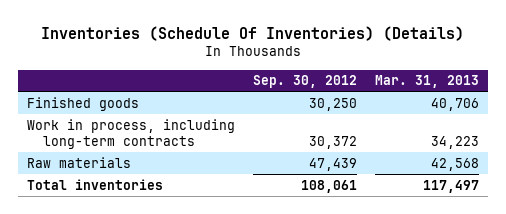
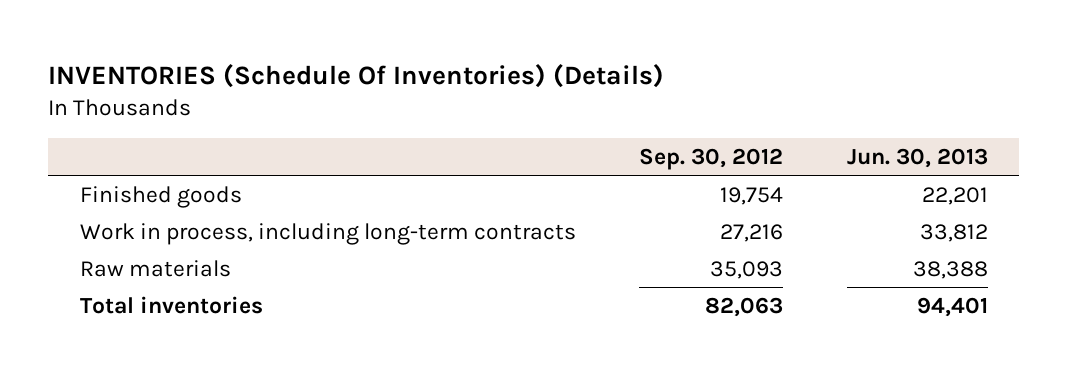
[41,25,465,41] Inventories (Schedule Of Inventories) (Details) -> [47,63,664,88] INVENTORIES (Schedule Of Inventories) (Details)
[374,75,479,89] Mar. 31, 2013 -> none
none -> [846,148,988,169] Jun. 30, 2013
[309,97,358,111] 30,250 -> [720,186,784,205] 19,754
[309,136,358,150] 30,372 -> [720,223,784,242] 27,216
[309,157,358,171] 47,439 -> [710,260,784,279] 35,093
[301,179,358,193] 108,061 -> [705,296,784,317] 82,063

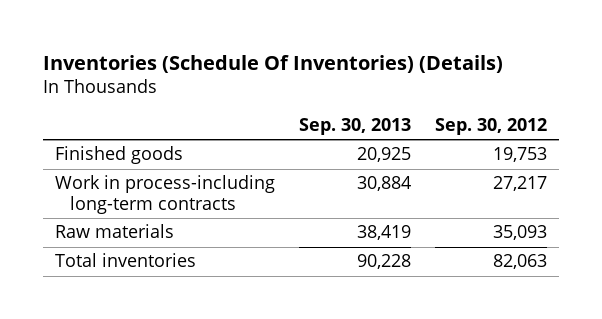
[47,63,664,88] INVENTORIES (Schedule Of Inventories) (Details) -> [43,55,504,74] Inventories (Schedule Of Inventories) (Details)
[846,148,988,169] Jun. 30, 2013 -> none
none -> [299,118,412,136] Sep. 30, 2013
[720,186,784,205] 19,754 -> [493,147,548,163] 19,753
[79,222,576,245] Work in process, including long-term contracts -> [55,175,276,214] Work in process-including long-term contracts
[720,223,784,242] 27,216 -> [493,176,548,192] 27,217

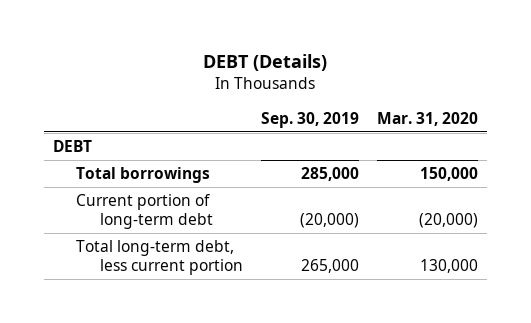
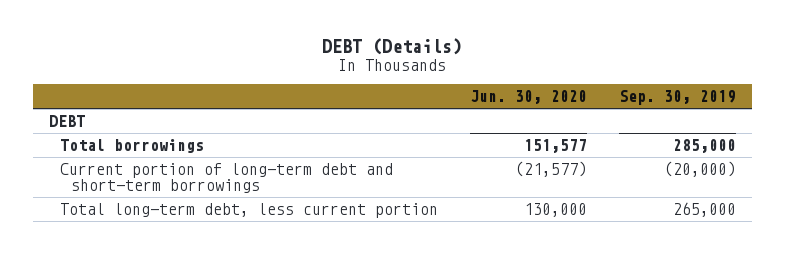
[377,111,479,126] Mar. 31, 2020 -> none
none -> [469,90,587,105] Jun. 30, 2020
[76,194,214,230] Current portion of long-term debt -> [59,163,393,193] Current portion of long-term debt and short-term borrowings

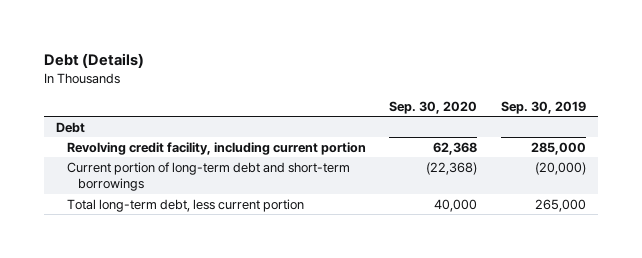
[322,38,463,56] DEBT (Details) -> [44,52,145,68] Debt (Details)
[469,90,587,105] Jun. 30, 2020 -> none
none -> [389,100,478,114] Sep. 30, 2020
[48,115,85,128] DEBT -> [56,121,86,133] Debt
[59,139,204,154] Total borrowings -> [66,141,366,155] Revolving credit facility, including current portion

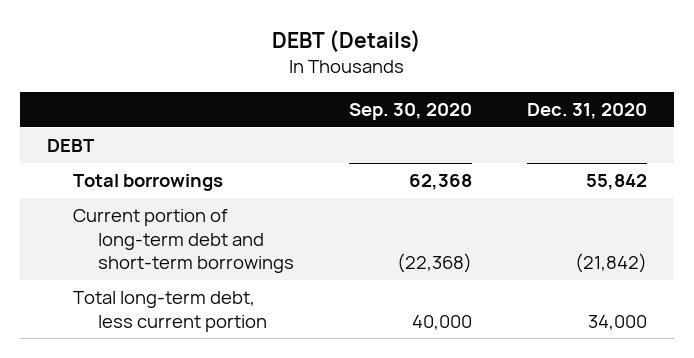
[44,52,145,68] Debt (Details) -> [272,30,422,53] DEBT (Details)
[500,100,586,114] Sep. 30, 2019 -> none
none -> [526,102,647,119] Dec. 31, 2020
[56,121,86,133] Debt -> [47,139,96,153] DEBT
[66,141,366,155] Revolving credit facility, including current portion -> [72,174,223,192] Total borrowings

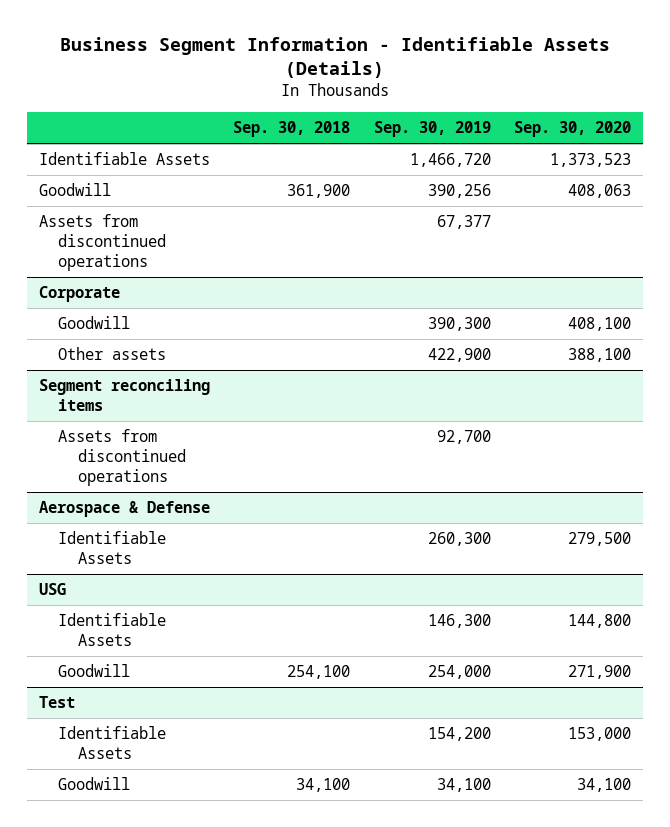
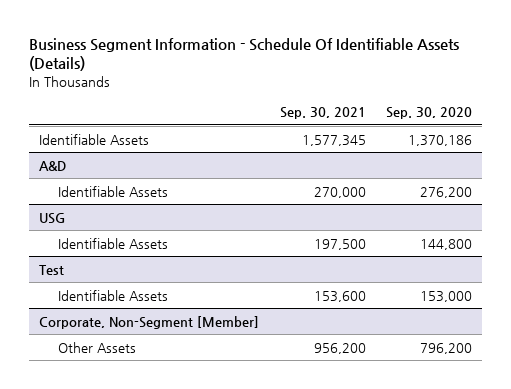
[59,36,610,79] Business Segment Information - Identifiable Assets (Details) -> [28,37,459,72] Business Segment Information - Schedule Of Identifiable Assets (Details)
[233,120,351,137] Sep. 30, 2018 -> none
[373,120,491,137] Sep. 30, 2019 -> none
none -> [279,107,366,120] Sep. 30, 2021
[38,183,111,197] Goodwill -> none
[38,214,167,271] Assets from discontinued operations -> none
[38,286,120,303] Corporate -> none
[58,316,131,330] Goodwill -> none
[58,347,167,361] Other assets -> none
[38,379,210,412] Segment reconciling items -> none
[58,429,187,486] Assets from discontinued operations -> none
[38,501,210,518] Aerospace & Defense -> none
[550,153,632,168] 1,373,523 -> [408,134,473,146] 1,370,186
none -> [38,160,66,171] A&D
[568,532,632,547] 279,500 -> [420,186,473,198] 276,200
[58,664,131,678] Goodwill -> none
[58,777,131,791] Goodwill -> none
none -> [38,315,259,329] Corporate, Non-Segment [Member]
none -> [57,341,136,353] Other Assets

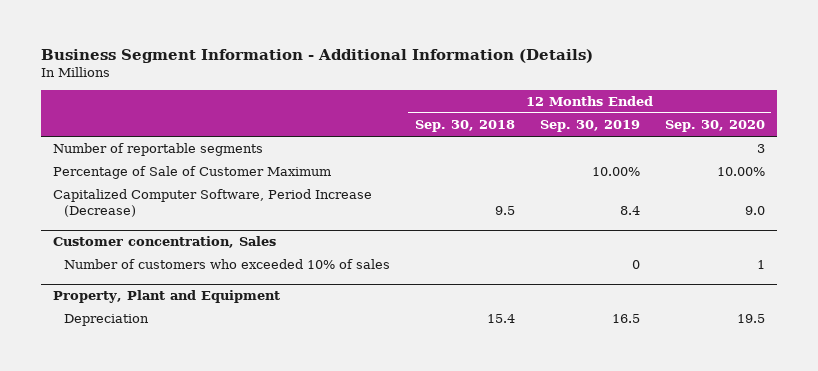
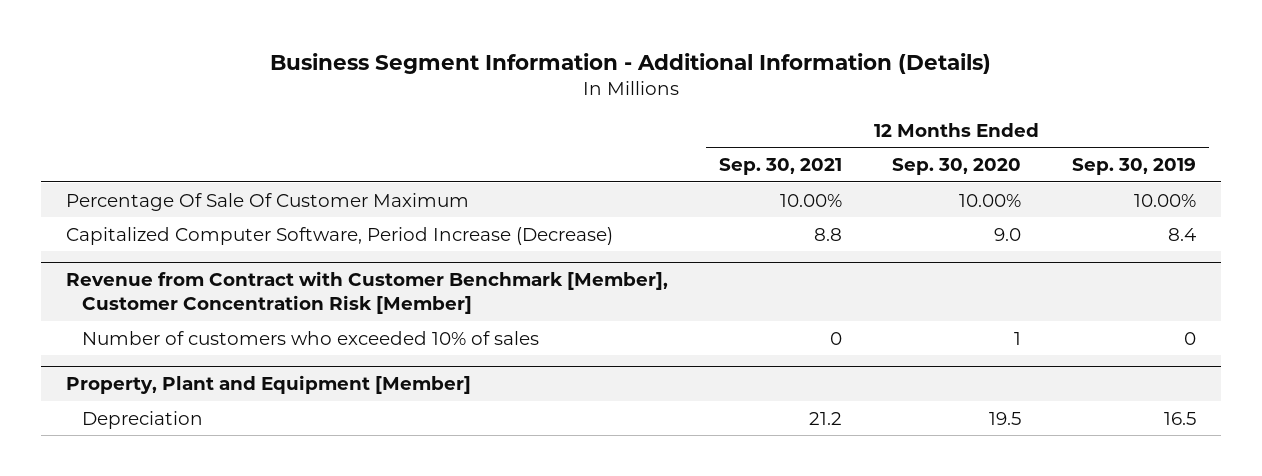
[414,120,515,133] Sep. 30, 2018 -> none
none -> [718,158,842,176] Sep. 30, 2021
[53,143,264,157] Number of reportable segments -> none
[53,166,332,180] Percentage of Sale of Customer Maximum -> [66,192,470,211] Percentage Of Sale Of Customer Maximum
[53,236,277,249] Customer concentration, Sales -> none
none -> [66,271,669,315] Revenue from Contract with Customer Benchmark [Member], Customer Concentration Risk [Member]
[53,290,281,304] Property, Plant and Equipment -> [66,375,472,395] Property, Plant and Equipment [Member]

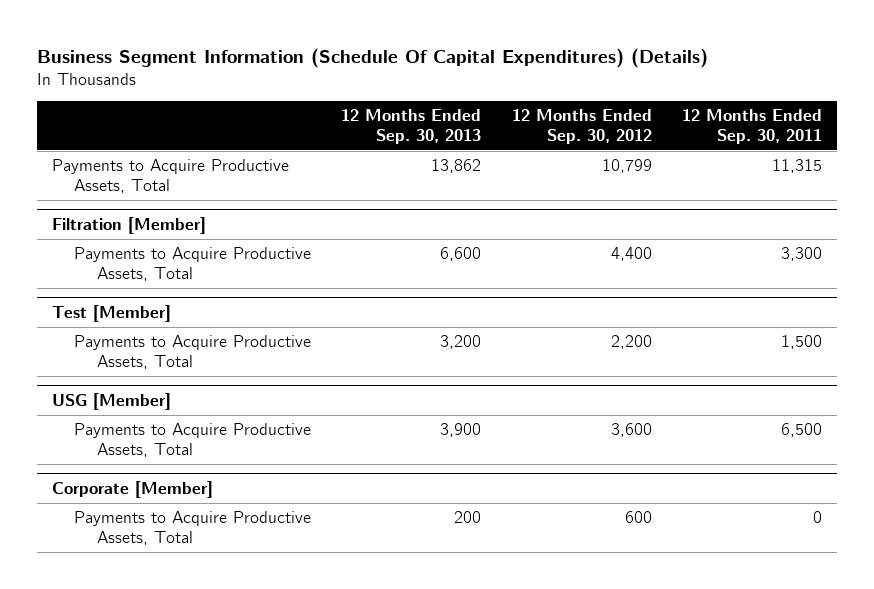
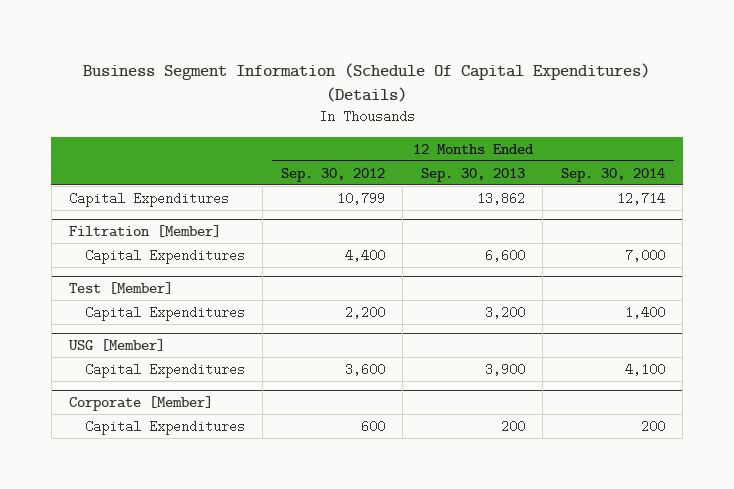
[681,109,822,145] 12 Months Ended Sep. 30, 2011 -> none
none -> [560,167,665,182] Sep. 30, 2014
[51,159,289,193] Payments to Acquire Productive Assets, Total -> [69,191,230,207] Capital Expenditures
[74,247,312,281] Payments to Acquire Productive Assets, Total -> [84,248,245,264] Capital Expenditures
[74,335,312,369] Payments to Acquire Productive Assets, Total -> [84,305,245,321] Capital Expenditures
[74,423,312,457] Payments to Acquire Productive Assets, Total -> [84,362,245,378] Capital Expenditures
[74,511,312,545] Payments to Acquire Productive Assets, Total -> [84,419,245,435] Capital Expenditures

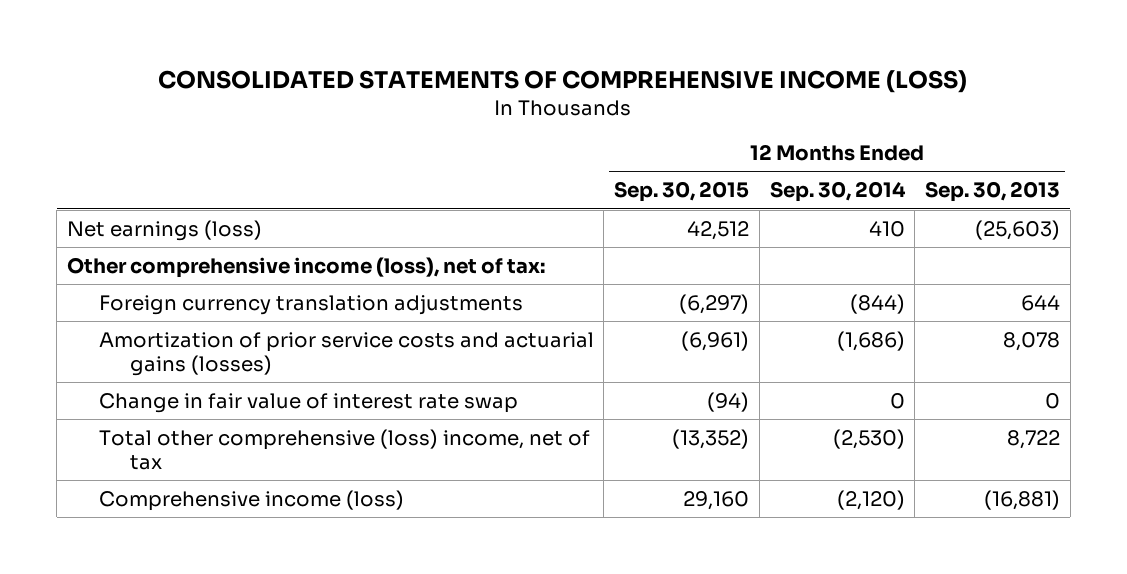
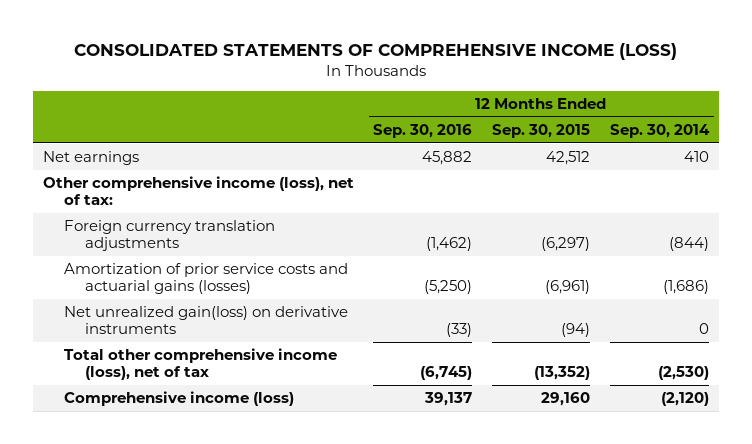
[925,181,1061,203] Sep. 30, 2013 -> none
none -> [373,123,473,138] Sep. 30, 2016
[66,219,262,241] Net earnings (loss) -> [42,151,139,166] Net earnings
[98,392,518,413] Change in fair value of interest rate swap -> none
none -> [64,306,349,335] Net unrealized gain(loss) on derivative instruments
[98,428,590,471] Total other comprehensive (loss) income, net of tax -> [64,348,338,381] Total other comprehensive income (loss), net of tax

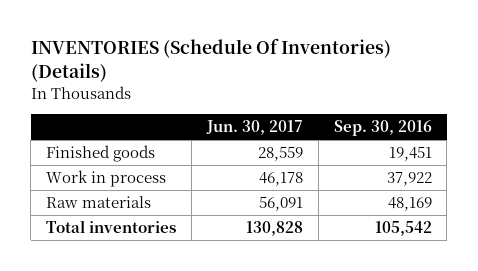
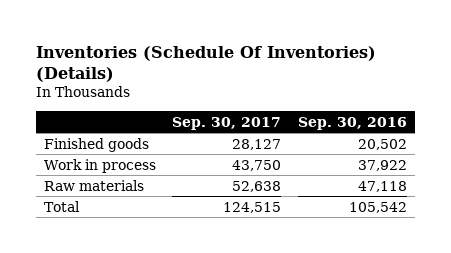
[30,38,391,82] INVENTORIES (Schedule Of Inventories) (Details) -> [36,45,377,82] Inventories (Schedule Of Inventories) (Details)
[205,119,303,135] Jun. 30, 2017 -> none
none -> [172,116,282,130] Sep. 30, 2017
[388,146,432,162] 19,451 -> [357,138,407,150] 20,502
[387,197,432,212] 48,169 -> [357,180,407,192] 47,118
[46,220,177,234] Total inventories -> [44,200,81,212] Total

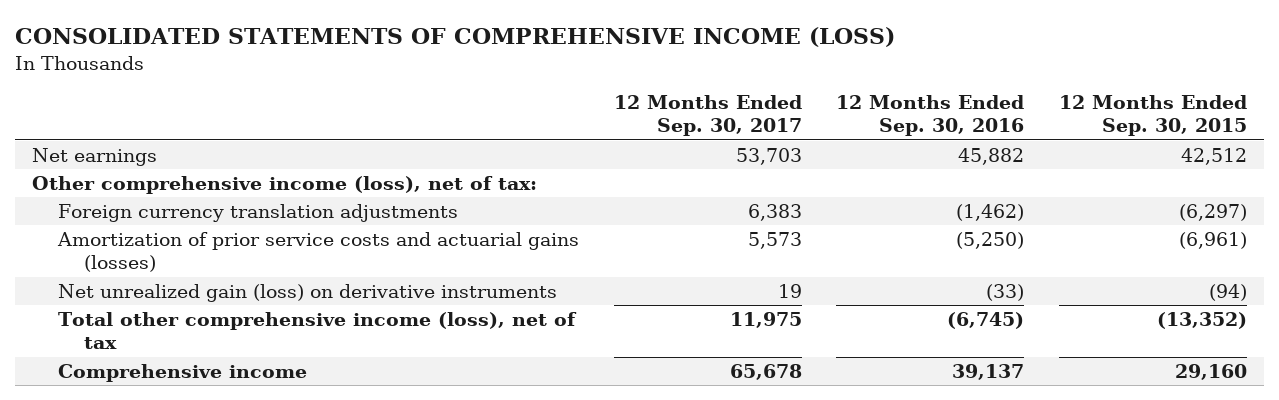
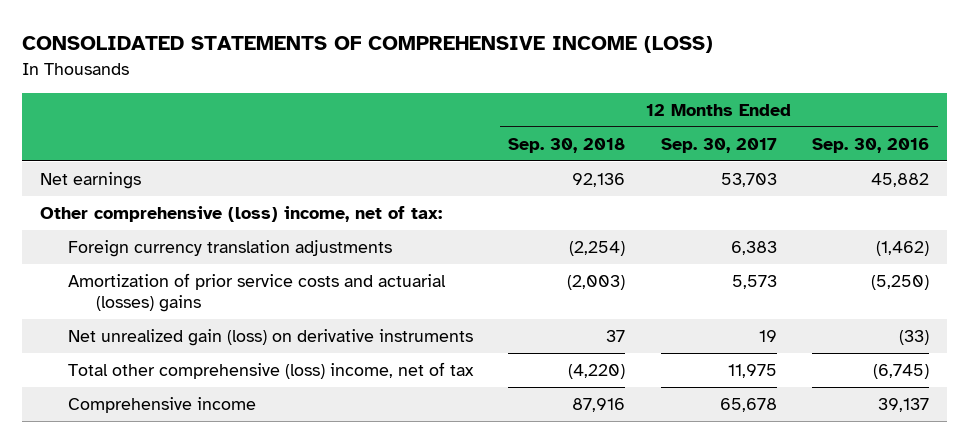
[1058,95,1247,137] 12 Months Ended Sep. 30, 2015 -> none
none -> [508,137,626,153] Sep. 30, 2018
[32,175,538,194] Other comprehensive income (loss), net of tax: -> [40,206,443,223] Other comprehensive (loss) income, net of tax:
[57,231,580,273] Amortization of prior service costs and actuarial gains (losses) -> [67,273,446,312] Amortization of prior service costs and actuarial (losses) gains
[58,311,578,350] Total other comprehensive income (loss), net of tax -> [67,362,474,380] Total other comprehensive (loss) income, net of tax

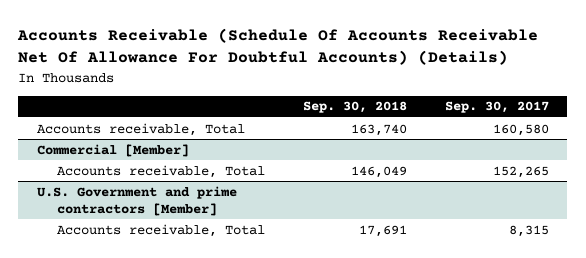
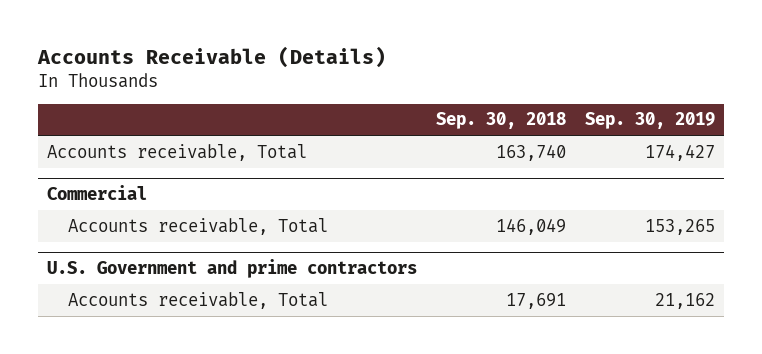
[17,28,539,66] Accounts Receivable (Schedule Of Accounts Receivable Net Of Allowance For Doubtful Accounts) (Details) -> [36,46,386,69] Accounts Receivable (Details)
[444,101,549,114] Sep. 30, 2017 -> none
none -> [584,112,715,130] Sep. 30, 2019
[37,143,190,157] Commercial [Member] -> [47,185,148,201] Commercial
[37,185,238,216] U.S. Government and prime contractors [Member] -> [47,259,418,279] U.S. Government and prime contractors

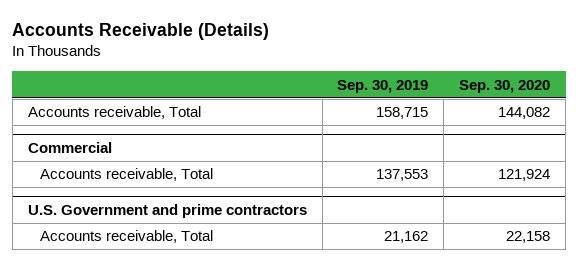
[435,112,566,130] Sep. 30, 2018 -> none
none -> [459,79,551,93] Sep. 30, 2020
[644,143,715,161] 174,427 -> [376,107,429,120] 158,715
[644,218,715,235] 153,265 -> [376,169,429,182] 137,553

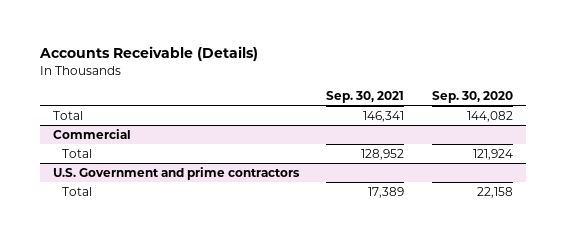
[337,79,429,93] Sep. 30, 2019 -> none
none -> [326,91,405,104] Sep. 30, 2021
[27,106,201,120] Accounts receivable, Total -> [53,110,84,120] Total
[39,168,213,182] Accounts receivable, Total -> [62,148,93,158] Total
[39,230,213,244] Accounts receivable, Total -> [62,186,93,196] Total

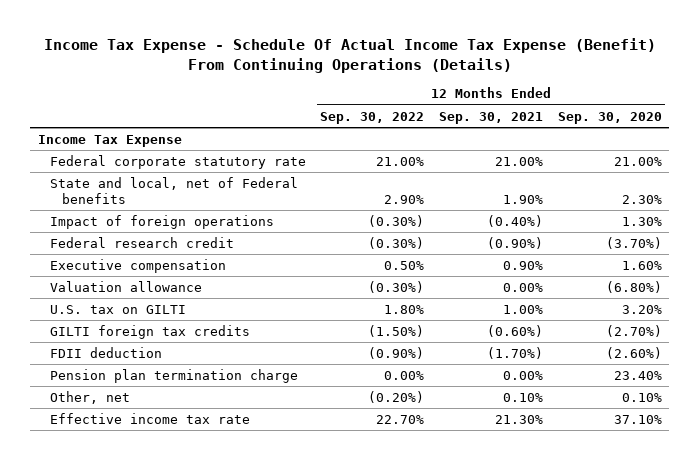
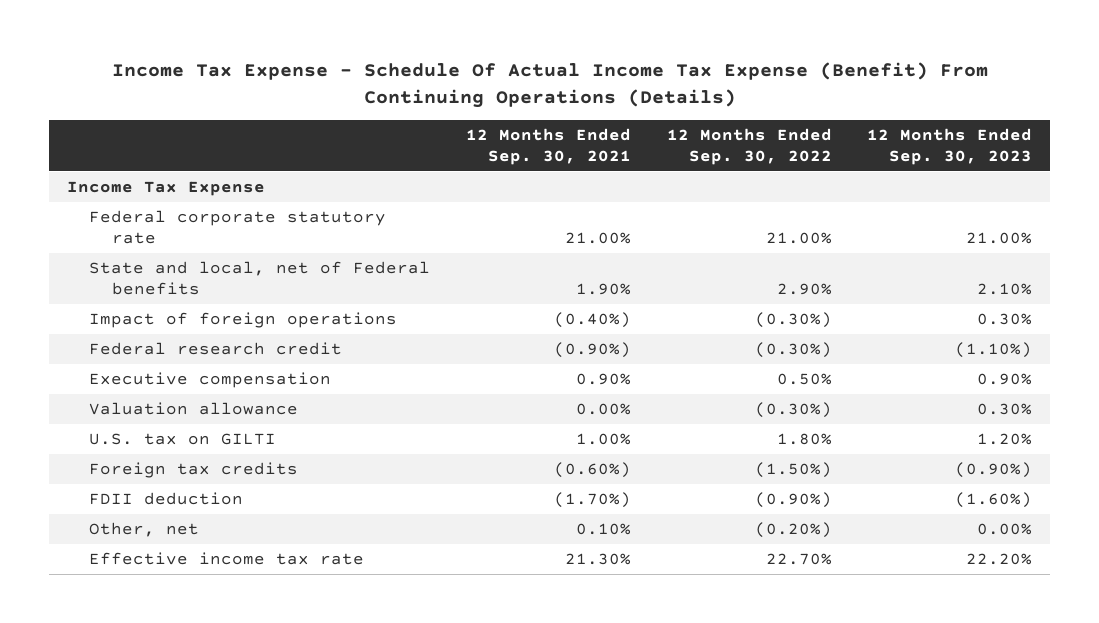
[557,111,662,124] Sep. 30, 2020 -> none
none -> [867,128,1033,166] 12 Months Ended Sep. 30, 2023
[49,324,250,339] GILTI foreign tax credits -> [89,462,299,479] Foreign tax credits
[49,368,298,383] Pension plan termination charge -> none

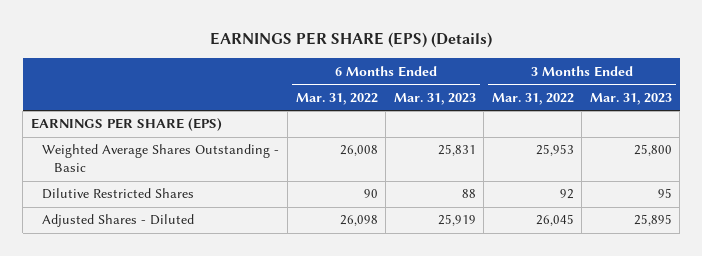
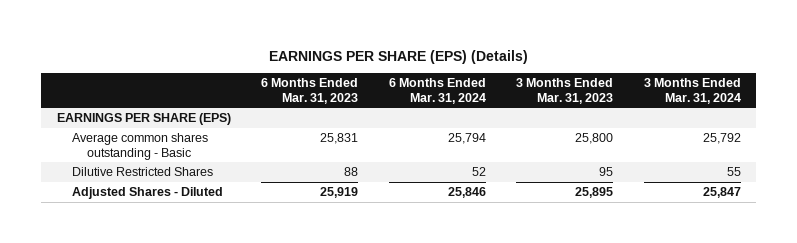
[295,92,378,105] Mar. 31, 2022 -> none
[491,92,574,105] Mar. 31, 2022 -> none
none -> [388,78,486,104] 6 Months Ended Mar. 31, 2024
none -> [643,78,741,104] 3 Months Ended Mar. 31, 2024
[42,144,280,173] Weighted Average Shares Outstanding - Basic -> [71,133,208,160] Average common shares outstanding - Basic

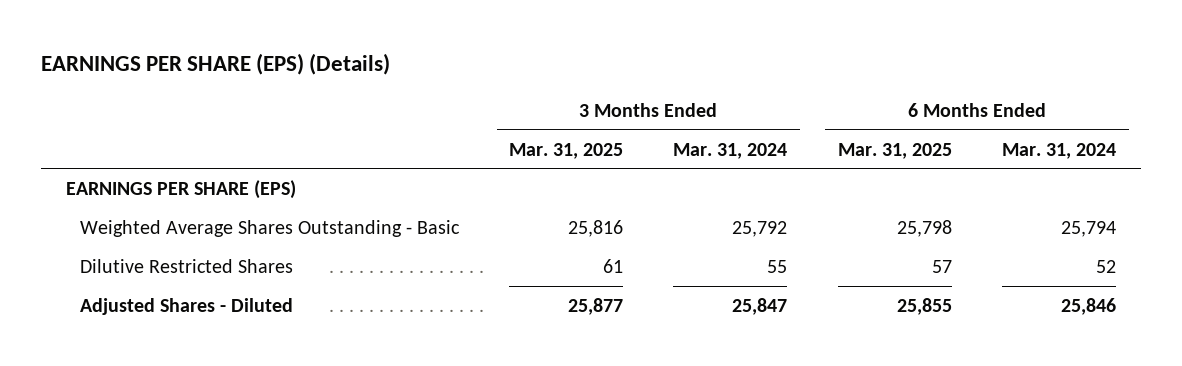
[261,78,359,104] 6 Months Ended Mar. 31, 2023 -> none
[516,78,614,104] 3 Months Ended Mar. 31, 2023 -> none
none -> [509,142,624,159] Mar. 31, 2025
none -> [837,142,952,159] Mar. 31, 2025
[71,133,208,160] Average common shares outstanding - Basic -> [79,219,460,237] Weighted Average Shares Outstanding - Basic

